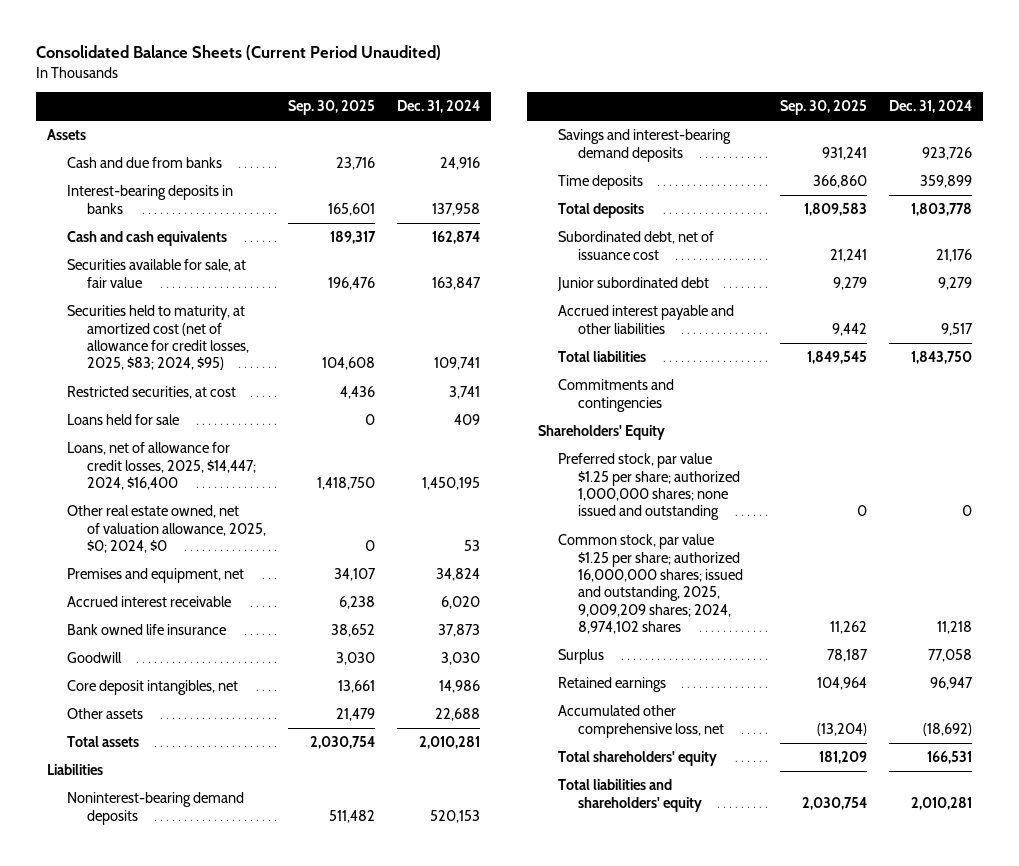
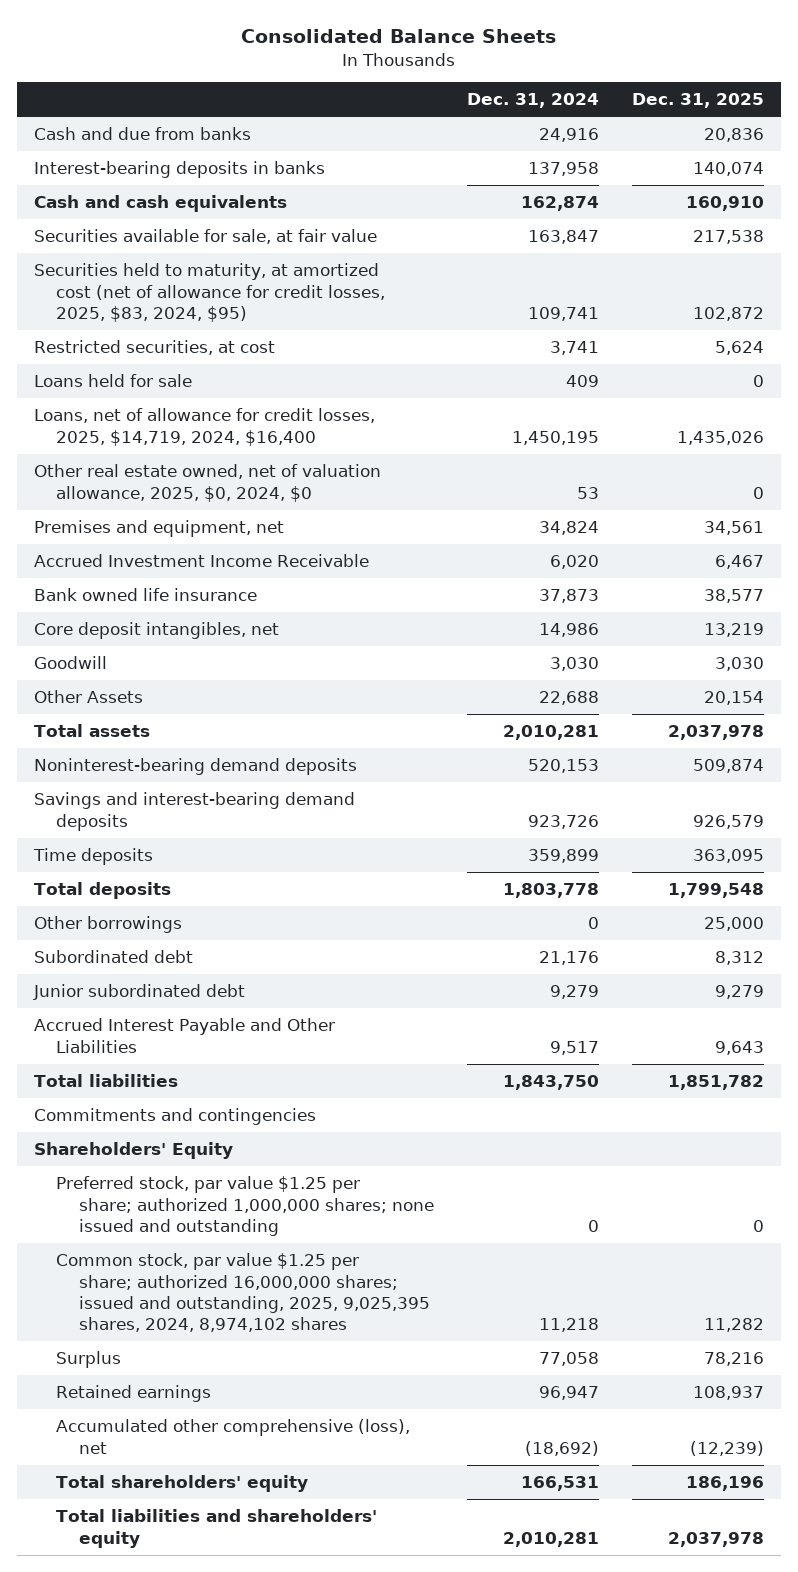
[36,45,442,61] Consolidated Balance Sheets (Current Period Unaudited) -> [241,29,557,44] Consolidated Balance Sheets
[288,100,376,116] Sep. 30, 2025 -> none
none -> [632,93,765,109] Dec. 31, 2025
[47,129,87,141] Assets -> none
[67,305,250,371] Securities held to maturity, at amortized cost (net of allowance for credit losses, 2025, $83; 2024, $95) -> [34,263,386,322] Securities held to maturity, at amortized cost (net of allowance for credit losses, 2025, $83, 2024, $95)
[67,442,257,491] Loans, net of allowance for credit losses, 2025, $14,447; 2024, $16,400 -> [34,408,376,446] Loans, net of allowance for credit losses, 2025, $14,719, 2024, $16,400
[67,505,267,554] Other real estate owned, net of valuation allowance, 2025, $0; 2024, $0 -> [34,464,382,502] Other real estate owned, net of valuation allowance, 2025, $0, 2024, $0
[67,596,232,608] Accrued interest receivable -> [34,554,370,568] Accrued Investment Income Receivable
[67,652,123,664] Goodwill -> [34,656,108,670] Goodwill
[67,708,144,720] Other assets -> [34,690,144,704] Other Assets
[47,764,104,776] Liabilities -> none
none -> [34,916,183,934] Other borrowings
[558,231,715,260] Subordinated debt, net of issuance cost -> [34,950,194,964] Subordinated debt
[558,305,735,334] Accrued interest payable and other liabilities -> [34,1018,336,1053] Accrued Interest Payable and Other Liabilities
[558,534,744,635] Common stock, par value $1.25 per share; authorized 16,000,000 shares; issued and outstanding, 2025, 9,009,209 shares; 2024, 8,974,102 shares -> [56,1253,430,1333] Common stock, par value $1.25 per share; authorized 16,000,000 shares; issued and outstanding, 2025, 9,025,395 shares, 2024, 8,974,102 shares
[558,705,725,738] Accumulated other comprehensive loss, net -> [56,1419,411,1454] Accumulated other comprehensive (loss), net

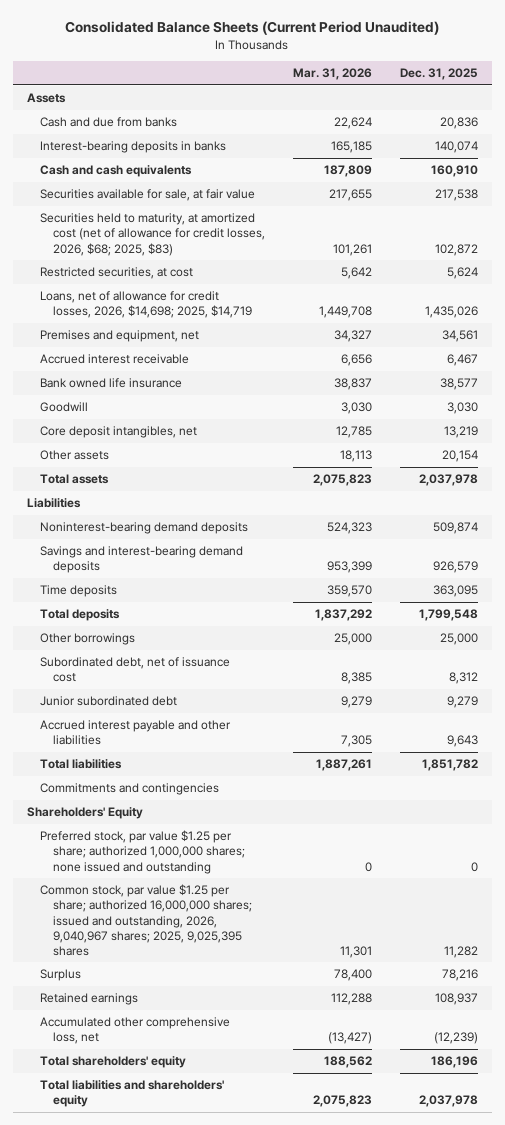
[241,29,557,44] Consolidated Balance Sheets -> [65,21,440,36] Consolidated Balance Sheets (Current Period Unaudited)
[466,93,599,109] Dec. 31, 2024 -> none
none -> [292,68,372,81] Mar. 31, 2026
none -> [27,93,67,104] Assets
[34,263,386,322] Securities held to maturity, at amortized cost (net of allowance for credit losses, 2025, $83, 2024, $95) -> [40,213,266,256] Securities held to maturity, at amortized cost (net of allowance for credit losses, 2026, $68; 2025, $83)
[34,374,193,388] Loans held for sale -> none
[34,464,382,502] Other real estate owned, net of valuation allowance, 2025, $0, 2024, $0 -> none
[34,408,376,446] Loans, net of allowance for credit losses, 2025, $14,719, 2024, $16,400 -> [40,291,253,319] Loans, net of allowance for credit losses, 2026, $14,698; 2025, $14,719
[34,554,370,568] Accrued Investment Income Receivable -> [40,354,190,365] Accrued interest receivable
[34,622,280,640] Core deposit intangibles, net -> [40,426,198,439] Core deposit intangibles, net
[34,690,144,704] Other Assets -> [40,450,110,461] Other assets
none -> [27,498,82,509] Liabilities
[34,950,194,964] Subordinated debt -> [40,657,231,683] Subordinated debt, net of issuance cost
[34,1018,336,1053] Accrued Interest Payable and Other Liabilities -> [40,720,232,746] Accrued interest payable and other liabilities
[56,1253,430,1333] Common stock, par value $1.25 per share; authorized 16,000,000 shares; issued and outstanding, 2025, 9,025,395 shares, 2024, 8,974,102 shares -> [40,884,253,956] Common stock, par value $1.25 per share; authorized 16,000,000 shares; issued and outstanding, 2026, 9,040,967 shares; 2025, 9,025,395 shares
[56,1419,411,1454] Accumulated other comprehensive (loss), net -> [40,1017,231,1045] Accumulated other comprehensive loss, net

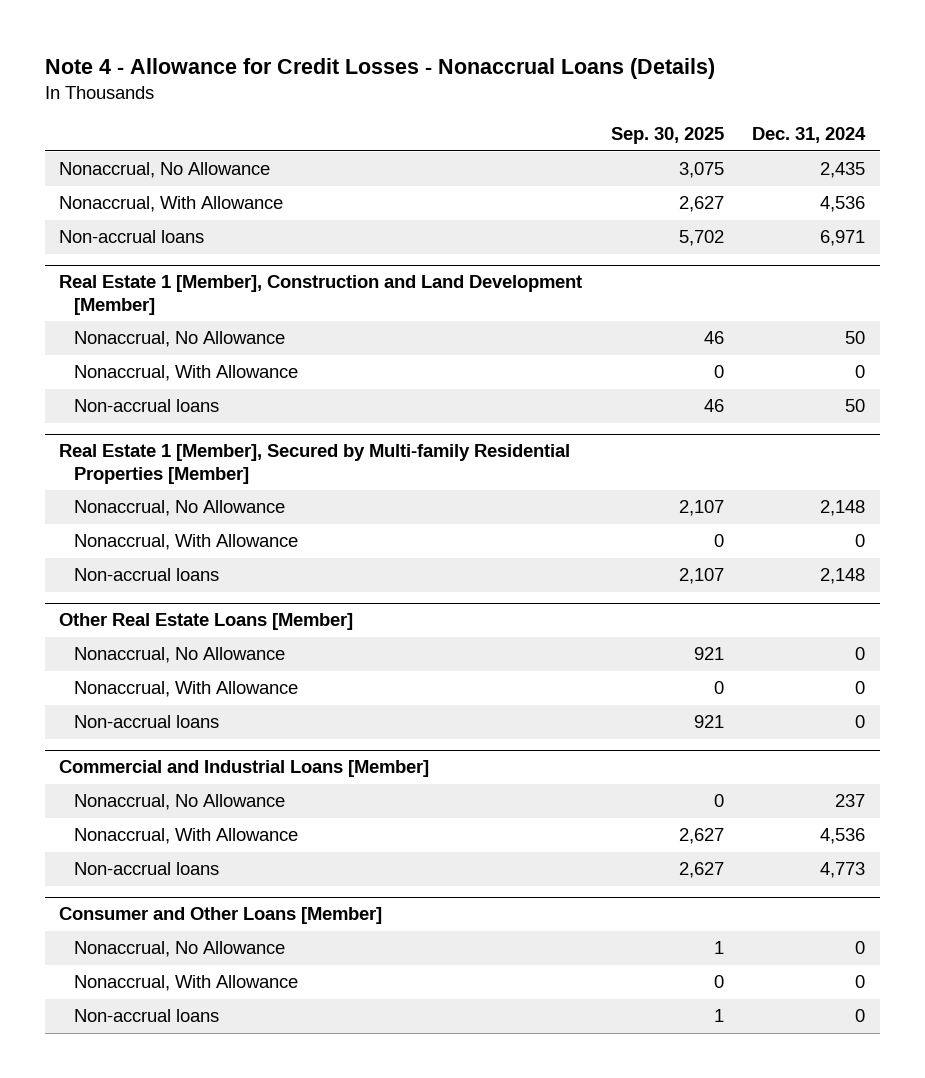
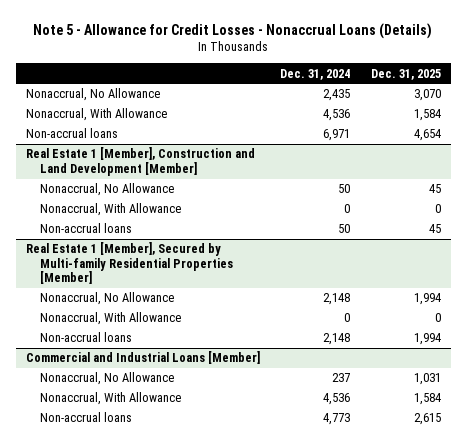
[45,57,716,79] Note 4 - Allowance for Credit Losses - Nonaccrual Loans (Details) -> [33,22,433,39] Note 5 - Allowance for Credit Losses - Nonaccrual Loans (Details)
[610,127,724,145] Sep. 30, 2025 -> none
none -> [370,68,441,80] Dec. 31, 2025
[59,613,354,631] Other Real Estate Loans [Member] -> none
[74,647,286,664] Nonaccrual, No Allowance -> none
[74,681,299,698] Nonaccrual, With Allowance -> none
[74,715,220,729] Non-accrual loans -> none
[59,907,383,925] Consumer and Other Loans [Member] -> none
[74,941,286,958] Nonaccrual, No Allowance -> none
[74,975,299,992] Nonaccrual, With Allowance -> none
[74,1009,220,1023] Non-accrual loans -> none

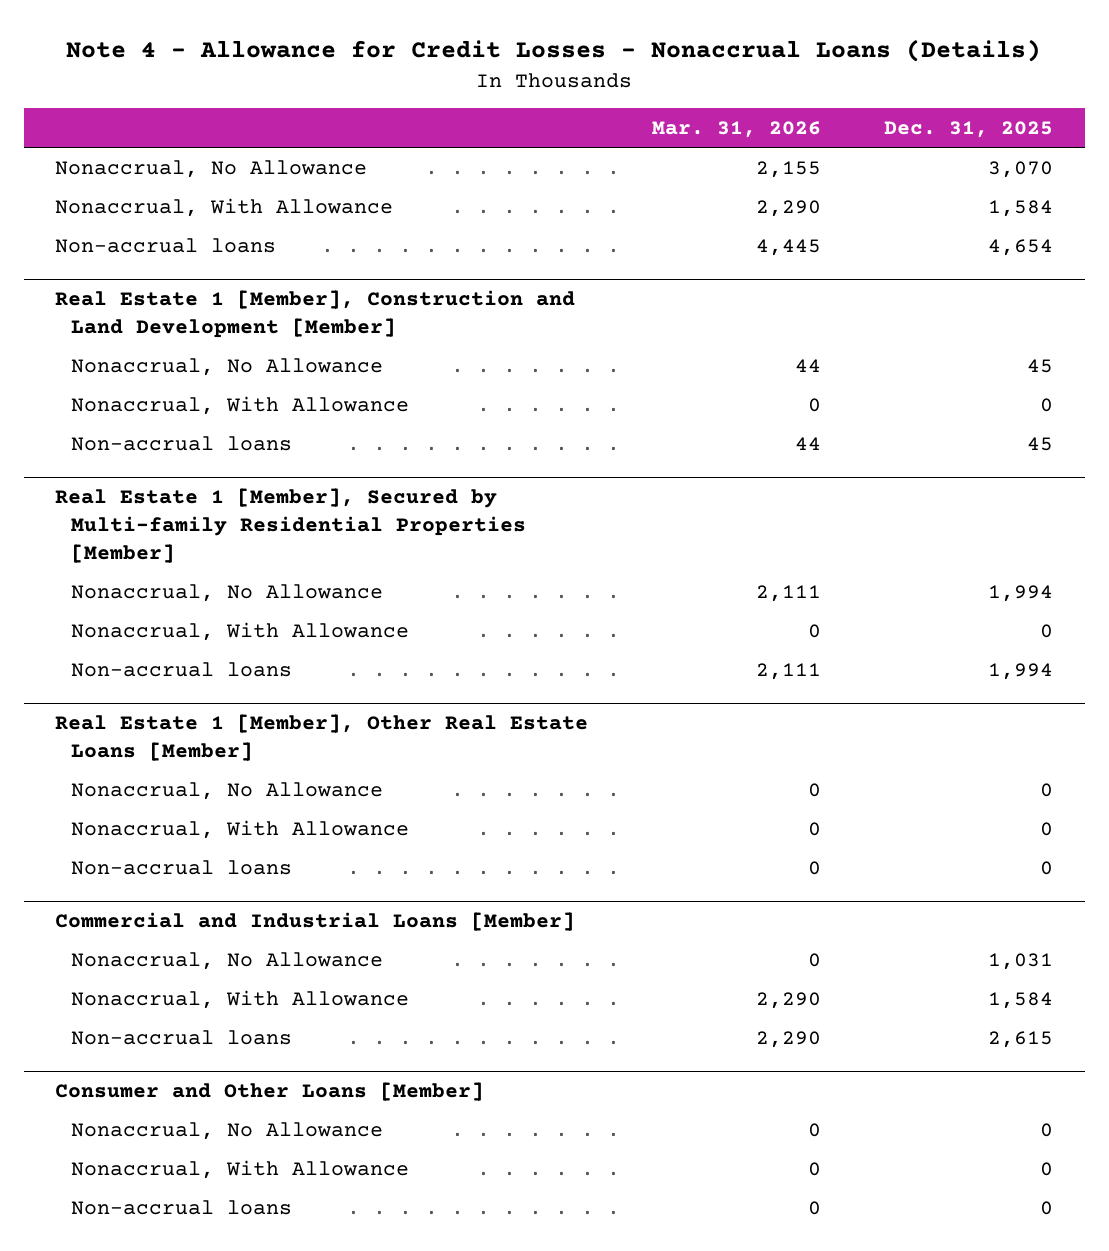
[33,22,433,39] Note 5 - Allowance for Credit Losses - Nonaccrual Loans (Details) -> [66,39,1042,63] Note 4 - Allowance for Credit Losses - Nonaccrual Loans (Details)
[280,68,351,80] Dec. 31, 2024 -> none
none -> [651,121,821,139] Mar. 31, 2026
none -> [55,713,589,761] Real Estate 1 [Member], Other Real Estate Loans [Member]
none -> [71,781,384,800] Nonaccrual, No Allowance
none -> [71,819,410,839] Nonaccrual, With Allowance
none -> [71,859,293,875] Non-accrual loans
none -> [55,1081,485,1101] Consumer and Other Loans [Member]
none -> [71,1121,384,1140] Nonaccrual, No Allowance
none -> [71,1159,410,1179] Nonaccrual, With Allowance
none -> [71,1199,293,1215] Non-accrual loans

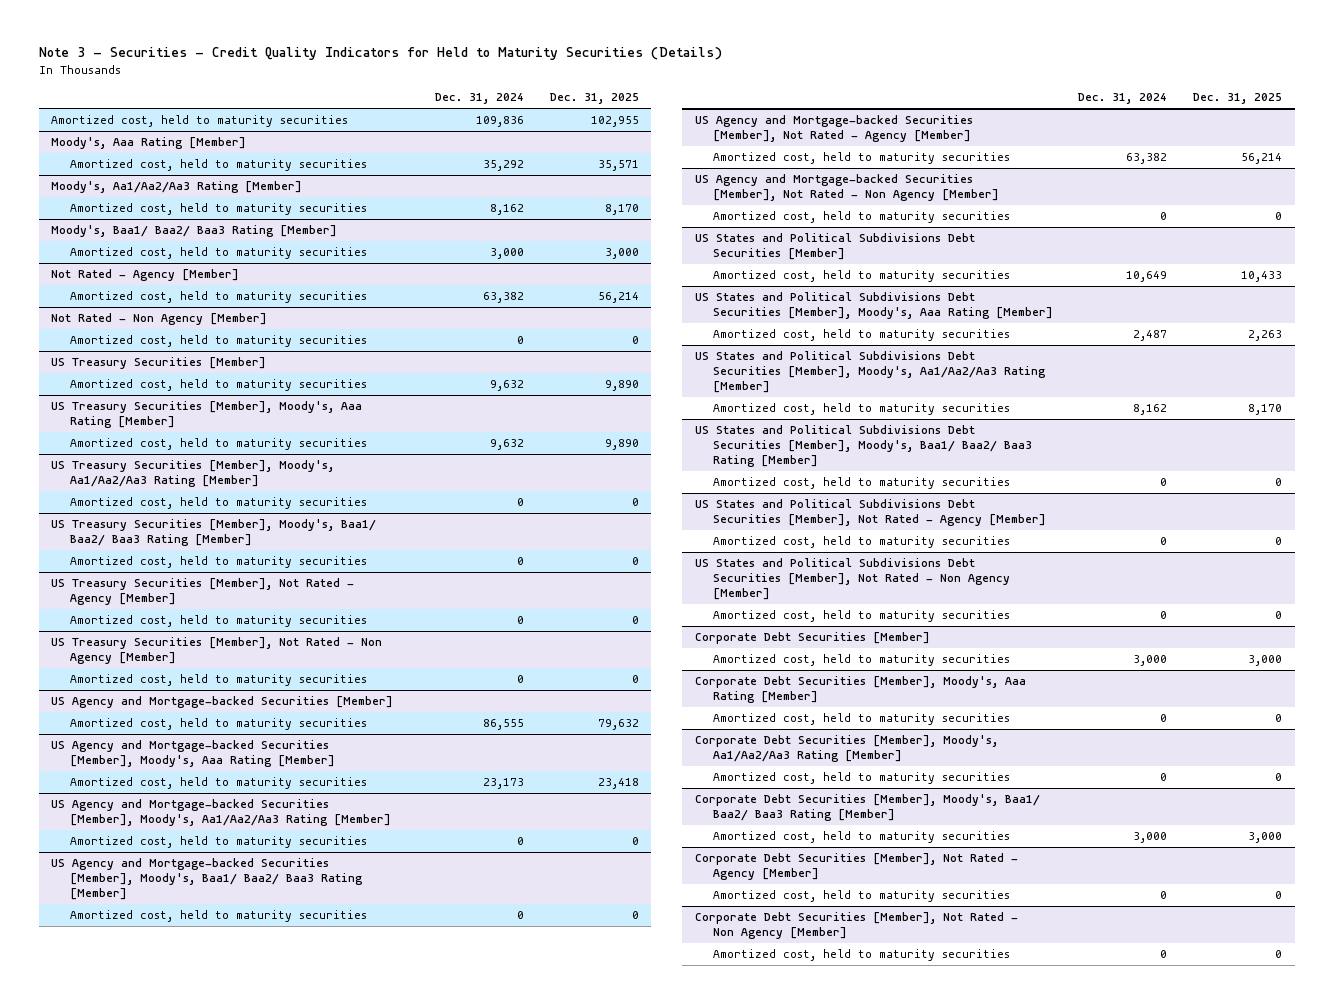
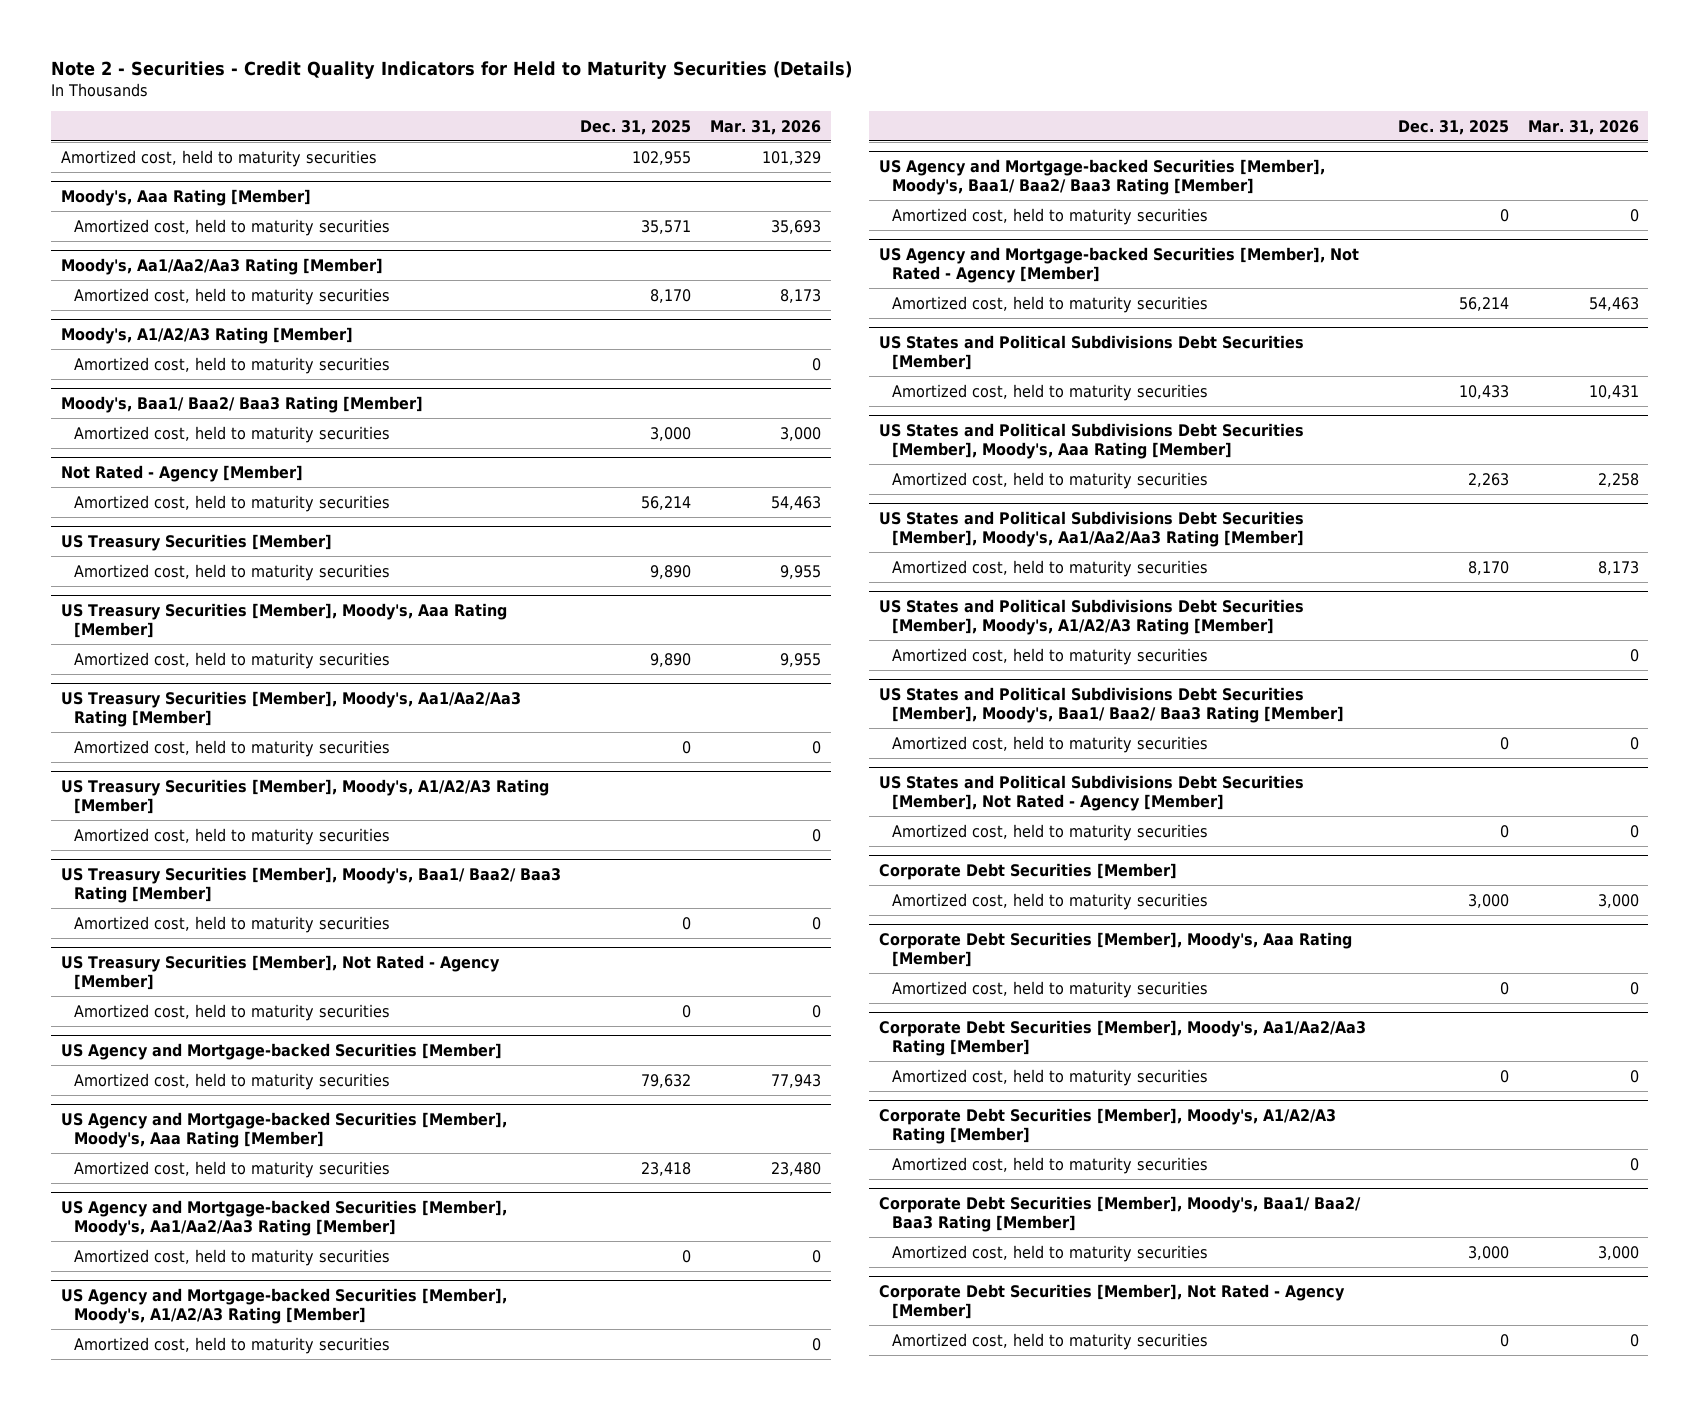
[38,47,722,61] Note 3 - Securities - Credit Quality Indicators for Held to Maturity Securities (Details) -> [51,60,853,79] Note 2 - Securities - Credit Quality Indicators for Held to Maturity Securities (Details)
[435,93,525,105] Dec. 31, 2024 -> none
none -> [709,119,821,135] Mar. 31, 2026
none -> [60,326,353,344] Moody's, A1/A2/A3 Rating [Member]
none -> [74,356,391,374] Amortized cost, held to maturity securities
[51,313,268,326] Not Rated - Non Agency [Member] -> none
[69,335,367,348] Amortized cost, held to maturity securities -> none
none -> [60,778,549,814] US Treasury Securities [Member], Moody's, A1/A2/A3 Rating [Member]
none -> [74,827,391,845] Amortized cost, held to maturity securities
[51,637,383,664] US Treasury Securities [Member], Not Rated - Non Agency [Member] -> none
[69,674,367,687] Amortized cost, held to maturity securities -> none
none -> [60,1287,507,1324] US Agency and Mortgage-backed Securities [Member], Moody's, A1/A2/A3 Rating [Member]
none -> [74,1336,391,1354] Amortized cost, held to maturity securities
[694,174,999,201] US Agency and Mortgage-backed Securities [Member], Not Rated - Non Agency [Member] -> none
[712,211,1010,224] Amortized cost, held to maturity securities -> none
none -> [878,598,1304,635] US States and Political Subdivisions Debt Securities [Member], Moody's, A1/A2/A3 Rating [Member]
none -> [891,647,1208,665] Amortized cost, held to maturity securities
[694,558,1010,600] US States and Political Subdivisions Debt Securities [Member], Not Rated - Non Agency [Member] -> none
[712,610,1010,623] Amortized cost, held to maturity securities -> none
none -> [878,1107,1336,1144] Corporate Debt Securities [Member], Moody's, A1/A2/A3 Rating [Member]
none -> [891,1156,1208,1174] Amortized cost, held to maturity securities
[694,912,1018,939] Corporate Debt Securities [Member], Not Rated - Non Agency [Member] -> none
[712,949,1010,962] Amortized cost, held to maturity securities -> none

